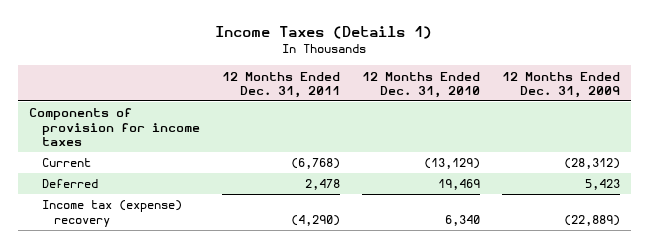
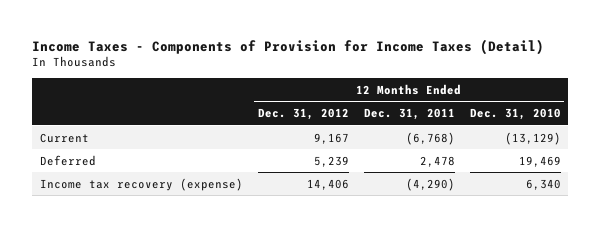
[215,25,433,39] Income Taxes (Details 1) -> [32,38,545,55] Income Taxes - Components of Provision for Income Taxes (Detail)
[501,71,620,98] 12 Months Ended Dec. 31, 2009 -> none
none -> [257,108,349,121] Dec. 31, 2012
[28,108,200,146] Components of provision for income taxes -> none
[41,200,182,227] Income tax (expense) recovery -> [39,177,243,191] Income tax recovery (expense)

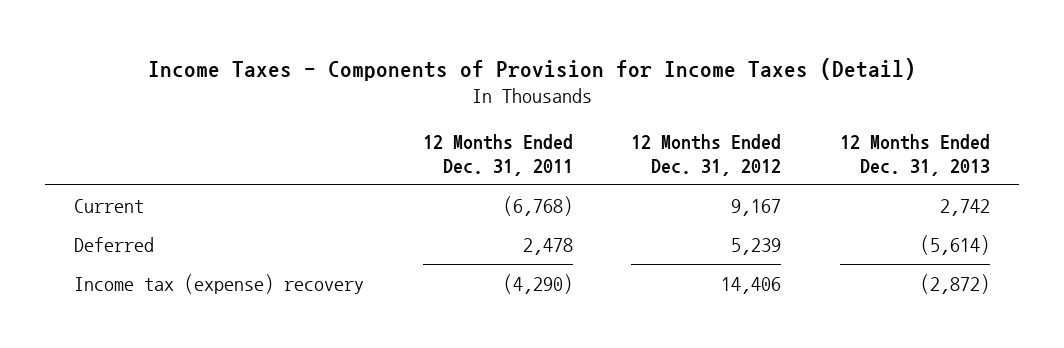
[469,108,561,121] Dec. 31, 2010 -> none
none -> [839,133,990,176] 12 Months Ended Dec. 31, 2013
[39,177,243,191] Income tax recovery (expense) -> [74,273,365,294] Income tax (expense) recovery

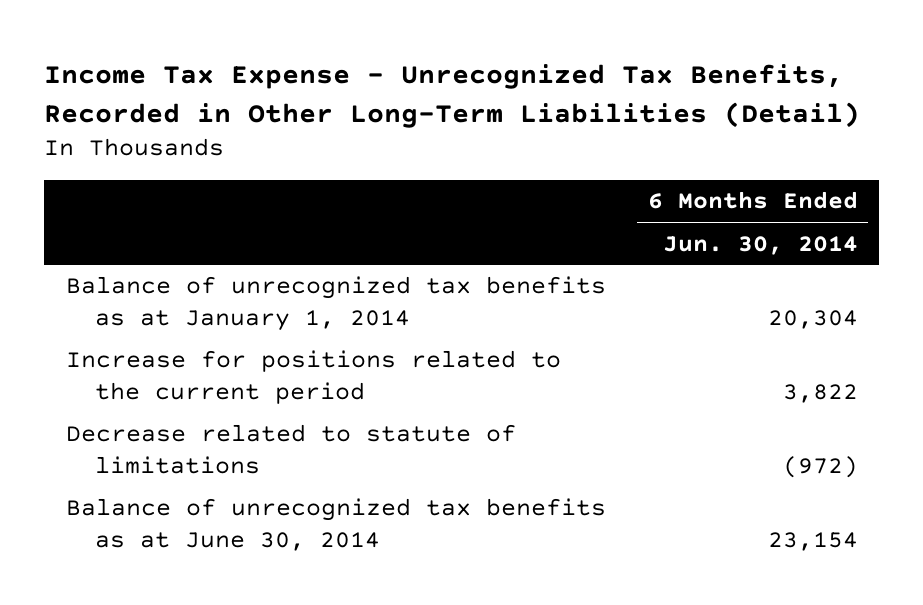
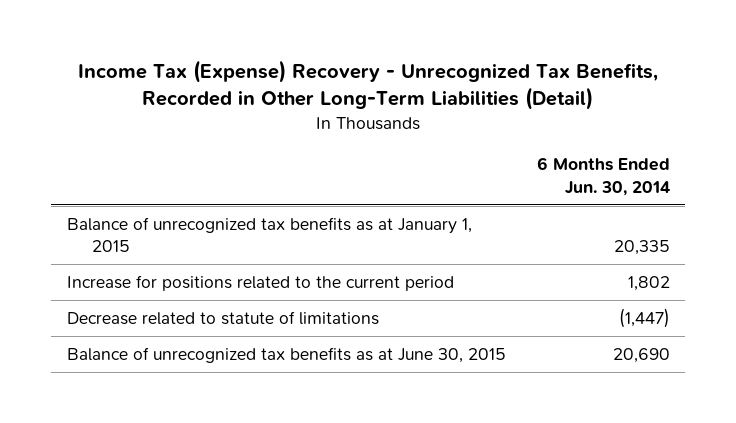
[44,64,861,128] Income Tax Expense - Unrecognized Tax Benefits, Recorded in Other Long-Term Liabilities (Detail) -> [78,60,659,111] Income Tax (Expense) Recovery - Unrecognized Tax Benefits, Recorded in Other Long-Term Liabilities (Detail)
[65,276,606,332] Balance of unrecognized tax benefits as at January 1, 2014 -> [66,216,472,253] Balance of unrecognized tax benefits as at January 1, 2015
[767,310,858,330] 20,304 -> [613,240,670,256] 20,335
[782,384,858,404] 3,822 -> [627,275,670,291] 1,802
[782,456,858,479] (972) -> [618,307,670,328] (1,447)
[65,498,606,552] Balance of unrecognized tax benefits as at June 30, 2014 -> [66,346,506,363] Balance of unrecognized tax benefits as at June 30, 2015
[767,532,858,552] 23,154 -> [612,347,670,363] 20,690

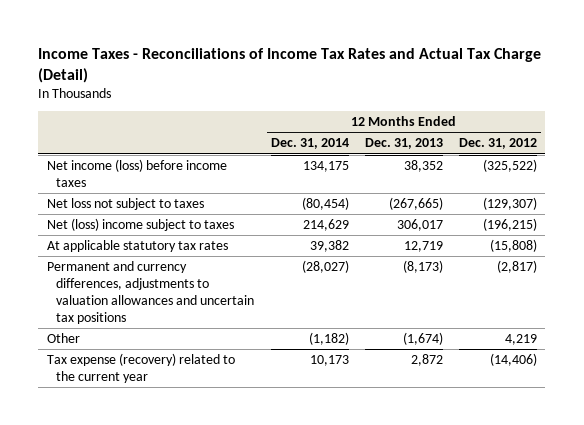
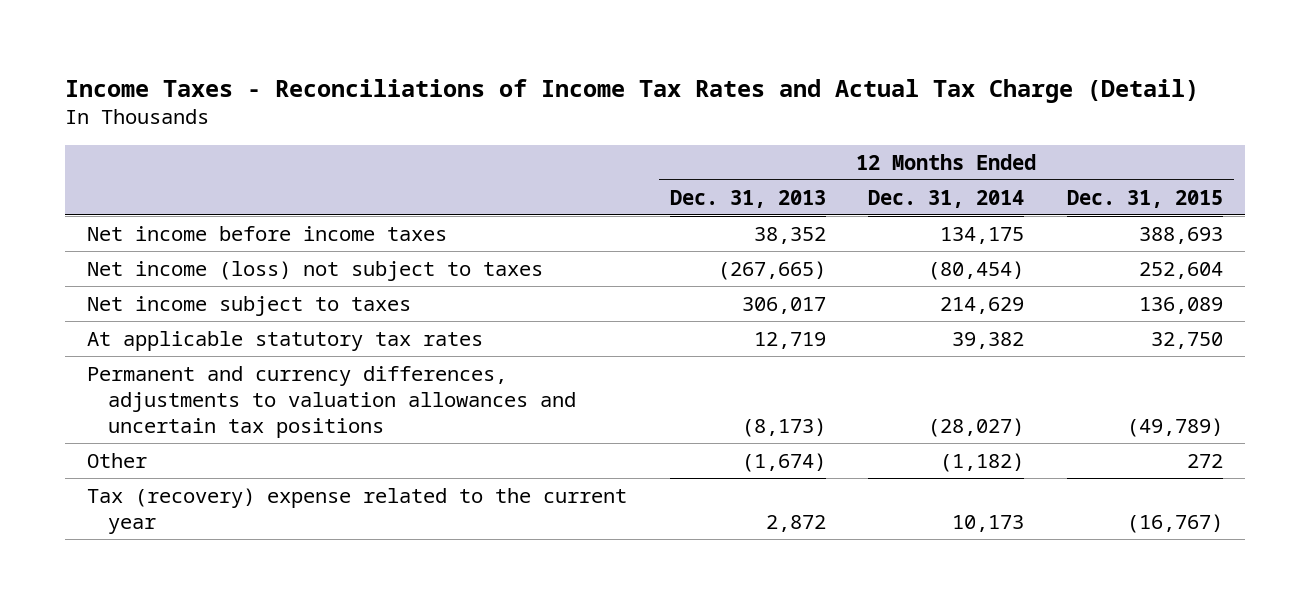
[459,138,538,150] Dec. 31, 2012 -> none
none -> [1067,189,1224,208] Dec. 31, 2015
[46,158,227,187] Net income (loss) before income taxes -> [86,225,447,241] Net income before income taxes
[46,197,204,210] Net loss not subject to taxes -> [86,260,543,281] Net income (loss) not subject to taxes
[46,217,234,231] Net (loss) income subject to taxes -> [86,295,411,316] Net income subject to taxes
[46,352,235,383] Tax expense (recovery) related to the current year -> [86,487,627,534] Tax (recovery) expense related to the current year

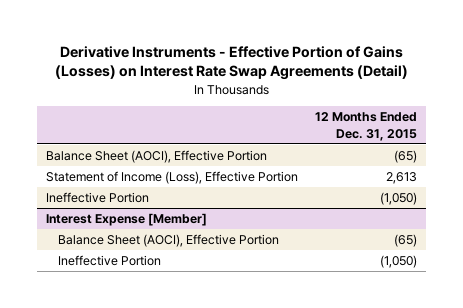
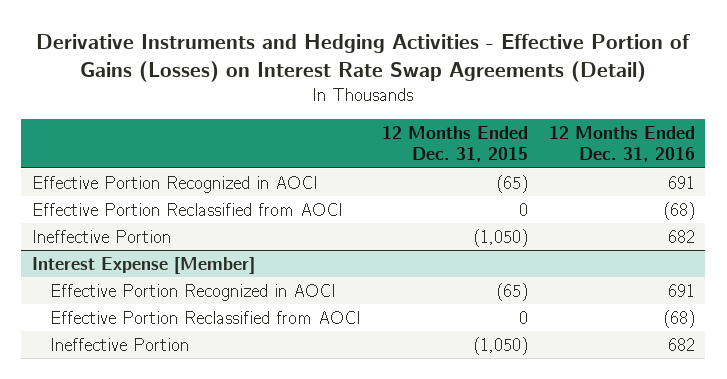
[54,45,408,81] Derivative Instruments - Effective Portion of Gains (Losses) on Interest Rate Swap Agreements (Detail) -> [36,34,691,83] Derivative Instruments and Hedging Activities - Effective Portion of Gains (Losses) on Interest Rate Swap Agreements (Detail)
none -> [548,126,695,163] 12 Months Ended Dec. 31, 2016
[45,150,267,164] Balance Sheet (AOCI), Effective Portion -> [31,175,318,193] Effective Portion Recognized in AOCI
[45,171,298,185] Statement of Income (Loss), Effective Portion -> [31,202,343,216] Effective Portion Reclassified from AOCI
[386,172,418,185] 2,613 -> [518,202,528,216] 0
[57,234,279,248] Balance Sheet (AOCI), Effective Portion -> [49,283,336,301] Effective Portion Recognized in AOCI
none -> [49,310,361,324] Effective Portion Reclassified from AOCI

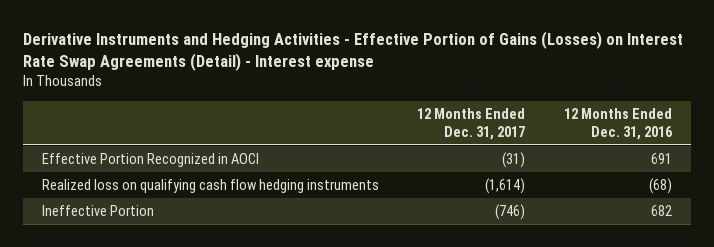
[36,34,691,83] Derivative Instruments and Hedging Activities - Effective Portion of Gains (Losses) on Interest Rate Swap Agreements (Detail) -> [22,30,683,72] Derivative Instruments and Hedging Activities - Effective Portion of Gains (Losses) on Interest Rate Swap Agreements (Detail) - Interest expense
[381,126,528,163] 12 Months Ended Dec. 31, 2015 -> none
none -> [417,108,526,140] 12 Months Ended Dec. 31, 2017
[31,229,171,243] Ineffective Portion -> none
[31,256,255,274] Interest Expense [Member] -> none
[49,283,336,301] Effective Portion Recognized in AOCI -> none
[49,310,361,324] Effective Portion Reclassified from AOCI -> none
[31,202,343,216] Effective Portion Reclassified from AOCI -> [41,179,379,194] Realized loss on qualifying cash flow hedging instruments

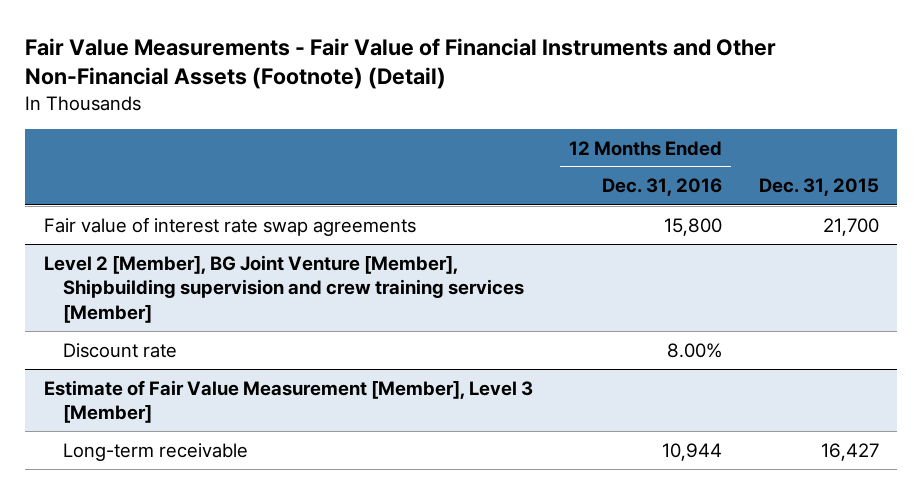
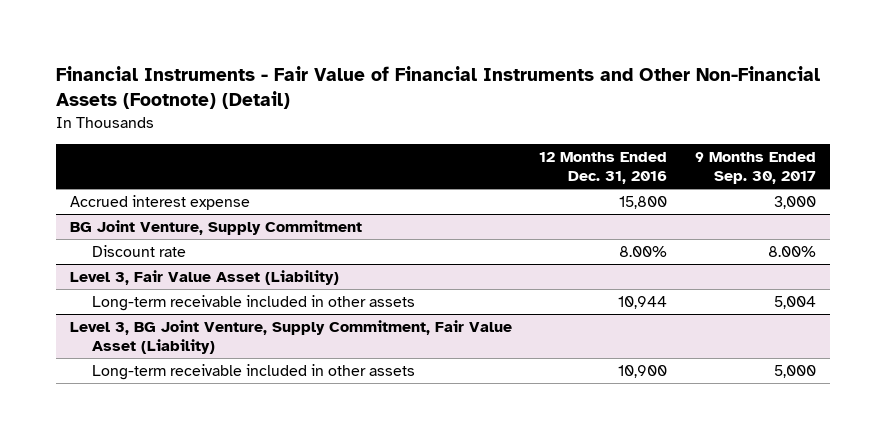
[25,37,777,90] Fair Value Measurements - Fair Value of Financial Instruments and Other Non-Financial Assets (Footnote) (Detail) -> [56,66,821,110] Financial Instruments - Fair Value of Financial Instruments and Other Non-Financial Assets (Footnote) (Detail)
[758,178,879,197] Dec. 31, 2015 -> none
none -> [694,152,816,184] 9 Months Ended Sep. 30, 2017
[43,254,525,323] Level 2 [Member], BG Joint Venture [Member], Shipbuilding supervision and crew training services [Member] -> none
[43,216,416,236] Fair value of interest rate swap agreements -> [69,195,250,211] Accrued interest expense
none -> [69,220,362,236] BG Joint Venture, Supply Commitment
[43,379,533,424] Estimate of Fair Value Measurement [Member], Level 3 [Member] -> none
none -> [69,270,339,286] Level 3, Fair Value Asset (Liability)
[63,442,249,461] Long-term receivable -> [91,295,415,312] Long-term receivable included in other assets
none -> [69,320,512,354] Level 3, BG Joint Venture, Supply Commitment, Fair Value Asset (Liability)
none -> [91,364,415,381] Long-term receivable included in other assets

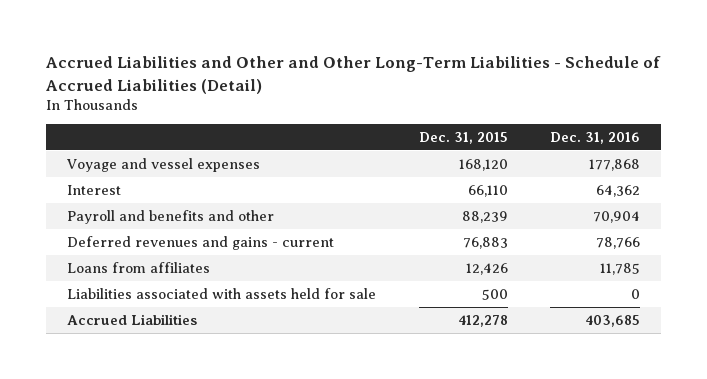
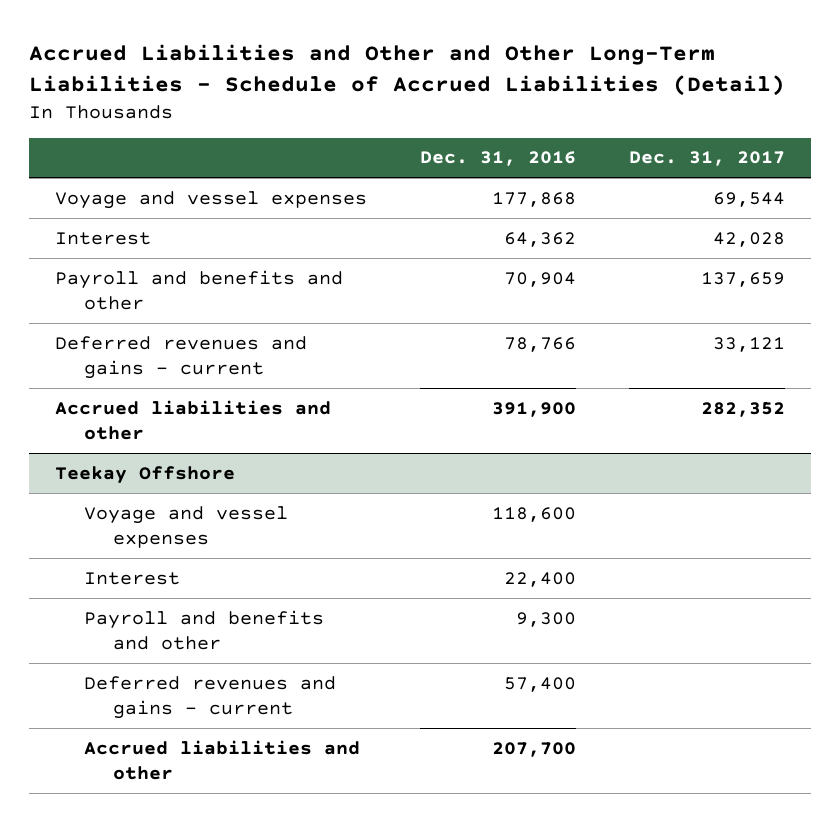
[418,132,508,145] Dec. 31, 2015 -> none
none -> [628,151,785,167] Dec. 31, 2017
[67,261,211,273] Loans from affiliates -> none
[67,287,377,299] Liabilities associated with assets held for sale -> none
[67,313,198,325] Accrued Liabilities -> [55,399,332,440] Accrued liabilities and other
[584,314,640,327] 403,685 -> [492,401,577,417] 391,900
none -> [55,465,236,484] Teekay Offshore
none -> [84,505,289,548] Voyage and vessel expenses
none -> [84,571,181,585] Interest
none -> [84,609,325,650] Payroll and benefits and other
none -> [84,675,337,719] Deferred revenues and gains - current
none -> [84,739,361,780] Accrued liabilities and other

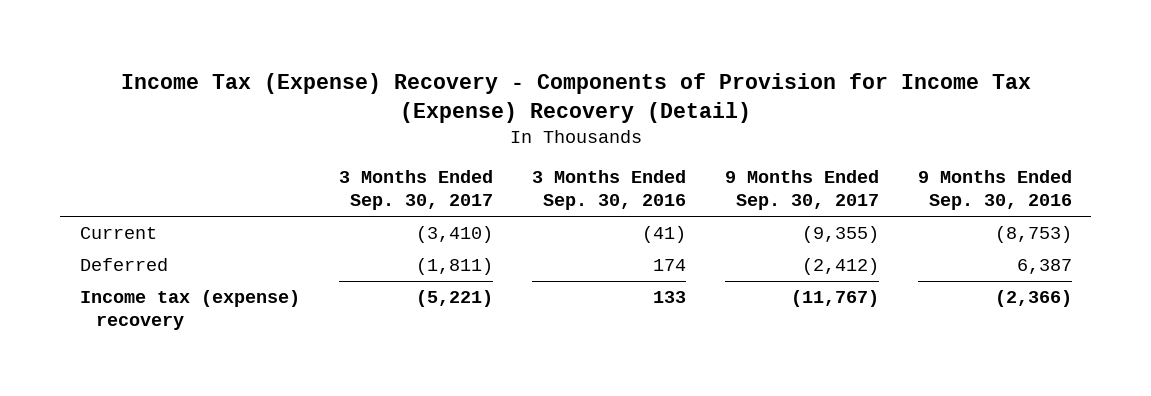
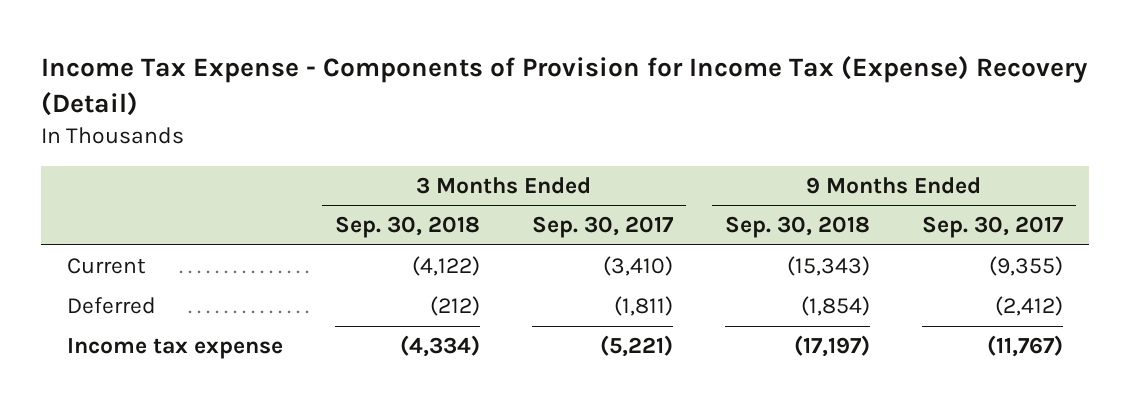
[120,72,1031,123] Income Tax (Expense) Recovery - Components of Provision for Income Tax (Expense) Recovery (Detail) -> [40,56,1088,116] Income Tax Expense - Components of Provision for Income Tax (Expense) Recovery (Detail)
[531,170,686,211] 3 Months Ended Sep. 30, 2016 -> none
[917,170,1072,211] 9 Months Ended Sep. 30, 2016 -> none
none -> [334,216,480,239] Sep. 30, 2018
none -> [725,216,871,239] Sep. 30, 2018
[79,290,300,331] Income tax (expense) recovery -> [66,337,283,359] Income tax expense

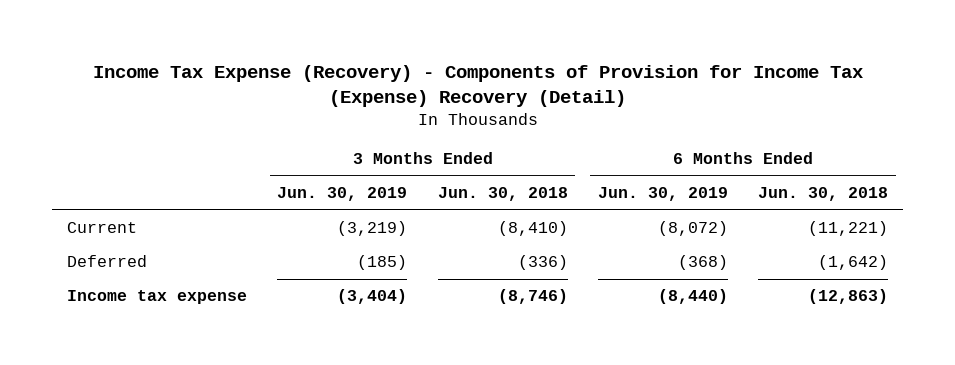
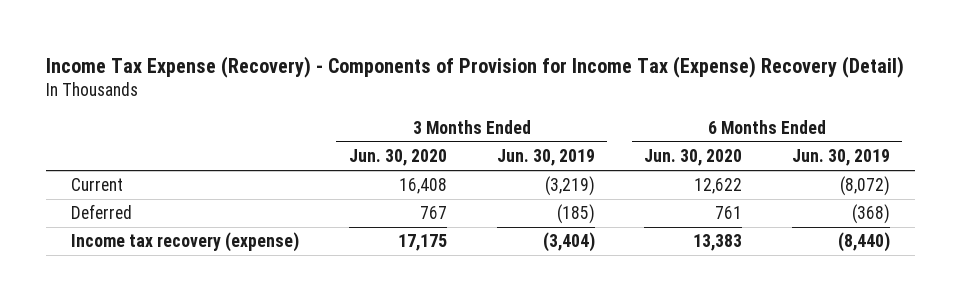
[437,187,568,202] Jun. 30, 2018 -> none
[758,187,889,202] Jun. 30, 2018 -> none
none -> [348,149,447,167] Jun. 30, 2020
none -> [644,149,743,167] Jun. 30, 2020
[67,290,248,305] Income tax expense -> [71,232,300,253] Income tax recovery (expense)

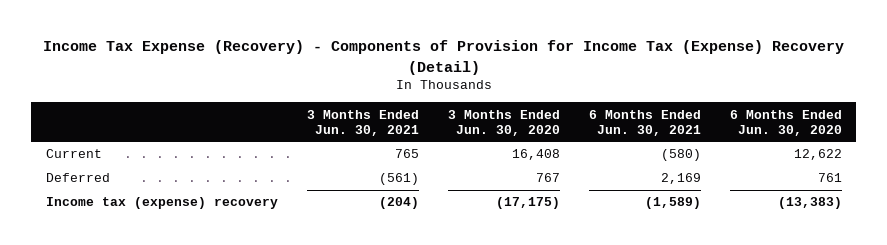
[496,149,595,167] Jun. 30, 2019 -> none
[792,149,891,167] Jun. 30, 2019 -> none
none -> [306,109,419,136] 3 Months Ended Jun. 30, 2021
none -> [588,109,701,136] 6 Months Ended Jun. 30, 2021
[71,232,300,253] Income tax recovery (expense) -> [45,197,278,210] Income tax (expense) recovery
[397,234,447,252] 17,175 -> [495,197,560,210] (17,175)
[693,234,743,252] 13,383 -> [777,197,842,210] (13,383)

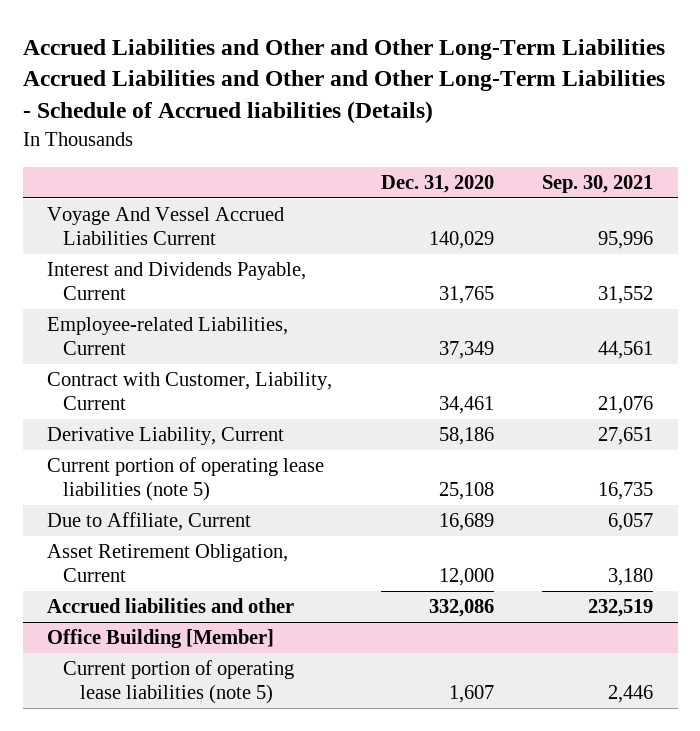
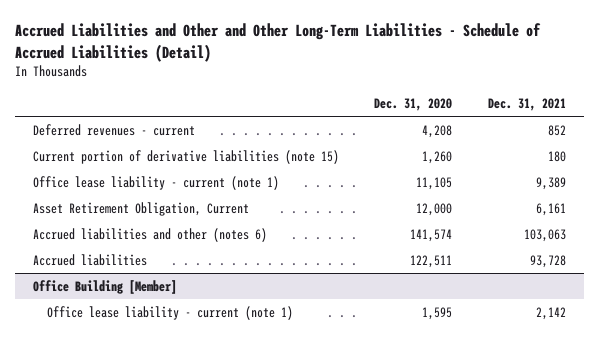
[22,38,665,124] Accrued Liabilities and Other and Other Long-Term Liabilities Accrued Liabilities and Other and Other Long-Term Liabilities - Schedule of Accrued liabilities (Details) -> [15,23,542,62] Accrued Liabilities and Other and Other Long-Term Liabilities - Schedule of Accrued Liabilities (Detail)
[542,175,654,194] Sep. 30, 2021 -> none
none -> [487,97,566,111] Dec. 31, 2021
[46,207,284,246] Voyage And Vessel Accrued Liabilities Current -> none
[46,262,306,301] Interest and Dividends Payable, Current -> none
[46,317,288,356] Employee-related Liabilities, Current -> none
[46,372,332,411] Contract with Customer, Liability, Current -> none
[46,512,251,532] Due to Affiliate, Current -> none
none -> [32,123,195,136] Deferred revenues - current
[46,427,284,446] Derivative Liability, Current -> [32,149,339,164] Current portion of derivative liabilities (note 15)
[438,427,494,446] 58,186 -> [422,150,453,164] 1,260
[46,457,324,502] Current portion of operating lease liabilities (note 5) -> [32,175,279,190] Office lease liability - current (note 1)
[438,482,494,501] 25,108 -> [416,176,453,190] 11,105
[46,598,294,614] Accrued liabilities and other -> [32,227,267,242] Accrued liabilities and other (notes 6)
[428,599,494,618] 332,086 -> [410,228,453,242] 141,574
none -> [32,253,147,266] Accrued liabilities
[63,660,295,705] Current portion of operating lease liabilities (note 5) -> [47,305,294,320] Office lease liability - current (note 1)
[448,685,494,704] 1,607 -> [422,306,453,320] 1,595

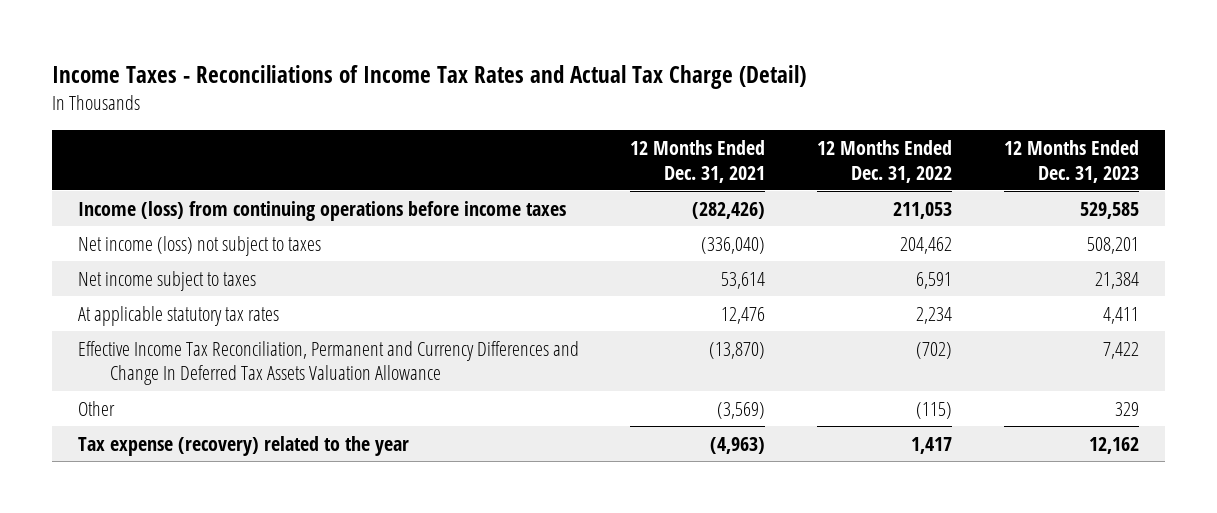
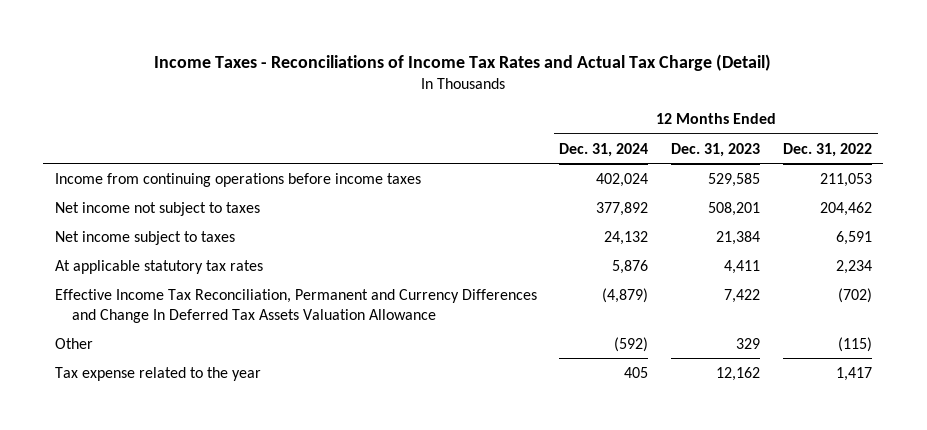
[630,140,766,183] 12 Months Ended Dec. 31, 2021 -> none
none -> [559,142,649,157] Dec. 31, 2024
[77,200,566,221] Income (loss) from continuing operations before income taxes -> [54,172,421,187] Income from continuing operations before income taxes
[77,235,321,256] Net income (loss) not subject to taxes -> [54,201,260,216] Net income not subject to taxes
[77,435,409,456] Tax expense (recovery) related to the year -> [54,366,261,381] Tax expense related to the year

